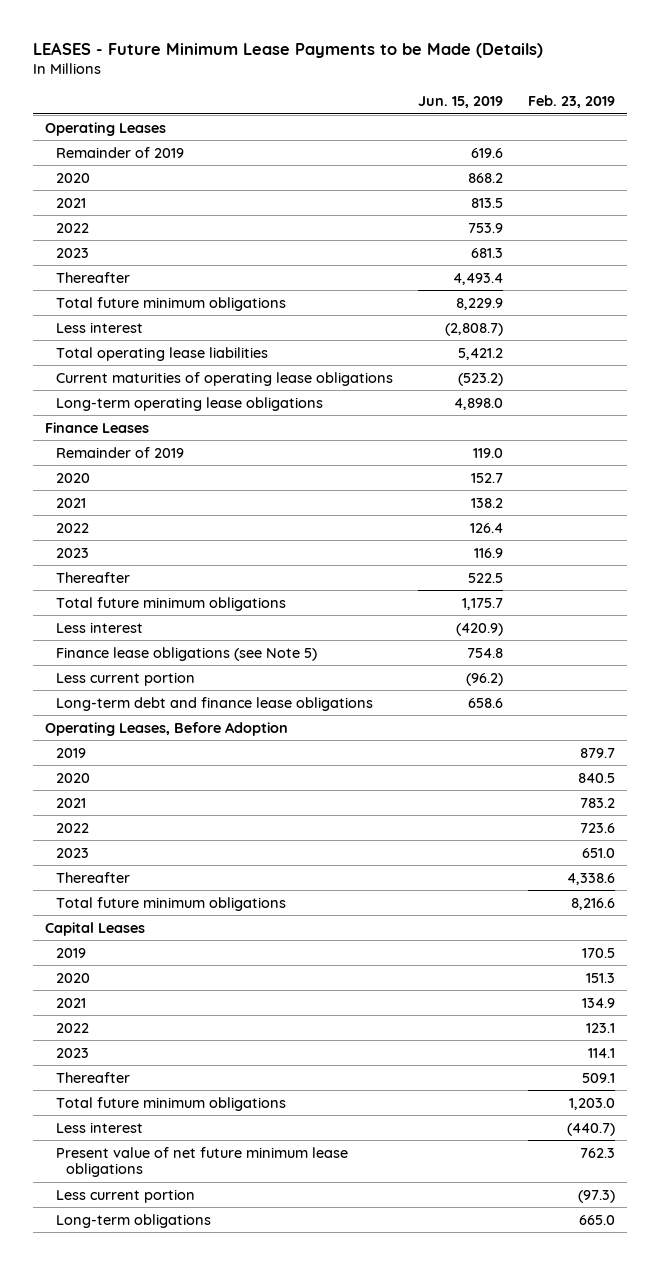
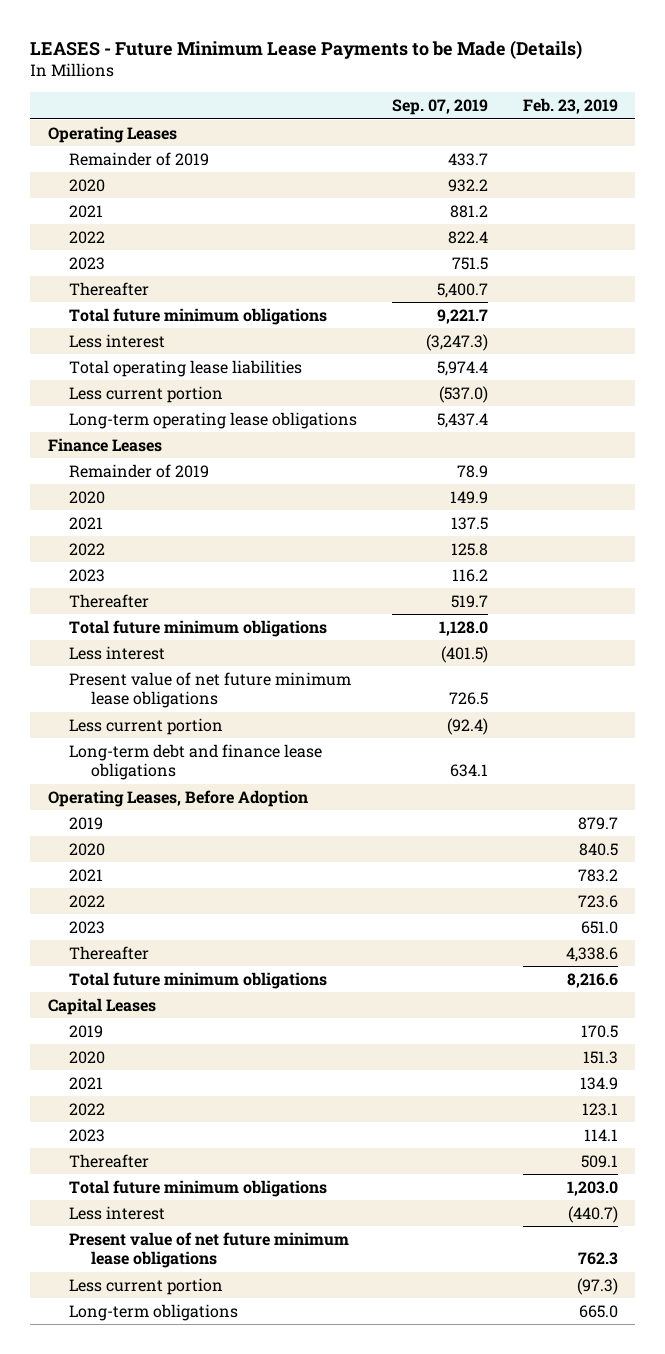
[417,96,503,109] Jun. 15, 2019 -> none
none -> [391,99,488,116] Sep. 07, 2019
[55,371,393,386] Current maturities of operating lease obligations -> [69,385,224,403] Less current portion
[55,646,317,661] Finance lease obligations (see Note 5) -> [69,671,352,709] Present value of net future minimum lease obligations

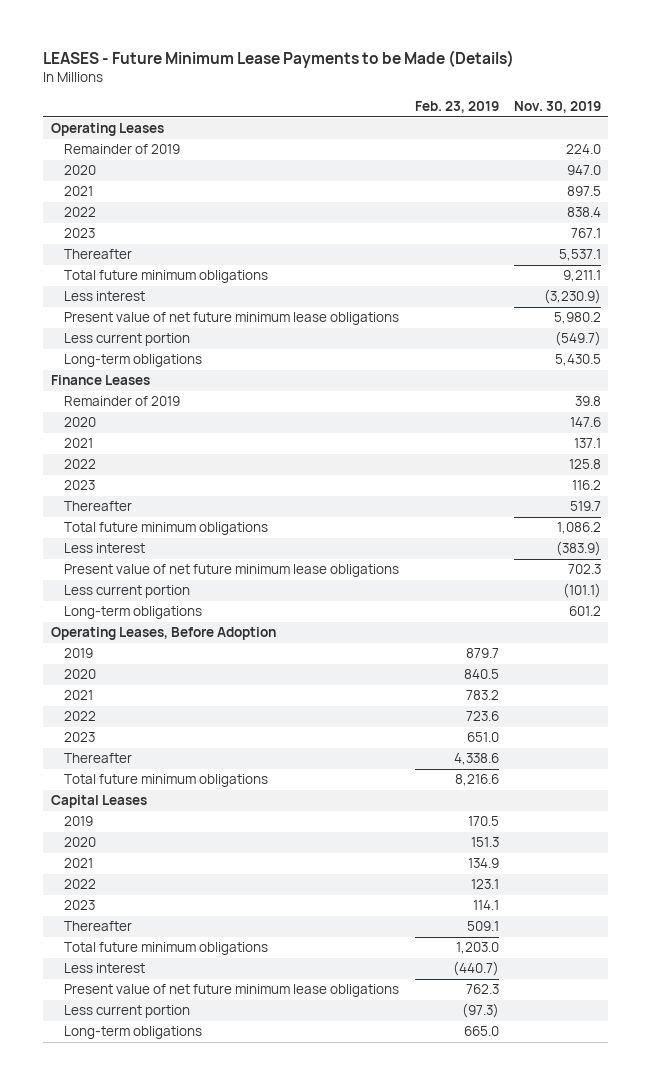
[391,99,488,116] Sep. 07, 2019 -> none
none -> [513,101,601,114] Nov. 30, 2019
[69,359,303,377] Total operating lease liabilities -> [64,312,400,326] Present value of net future minimum lease obligations
[69,411,358,429] Long-term operating lease obligations -> [64,354,203,368] Long-term obligations
[69,743,323,781] Long-term debt and finance lease obligations -> [64,606,203,620] Long-term obligations

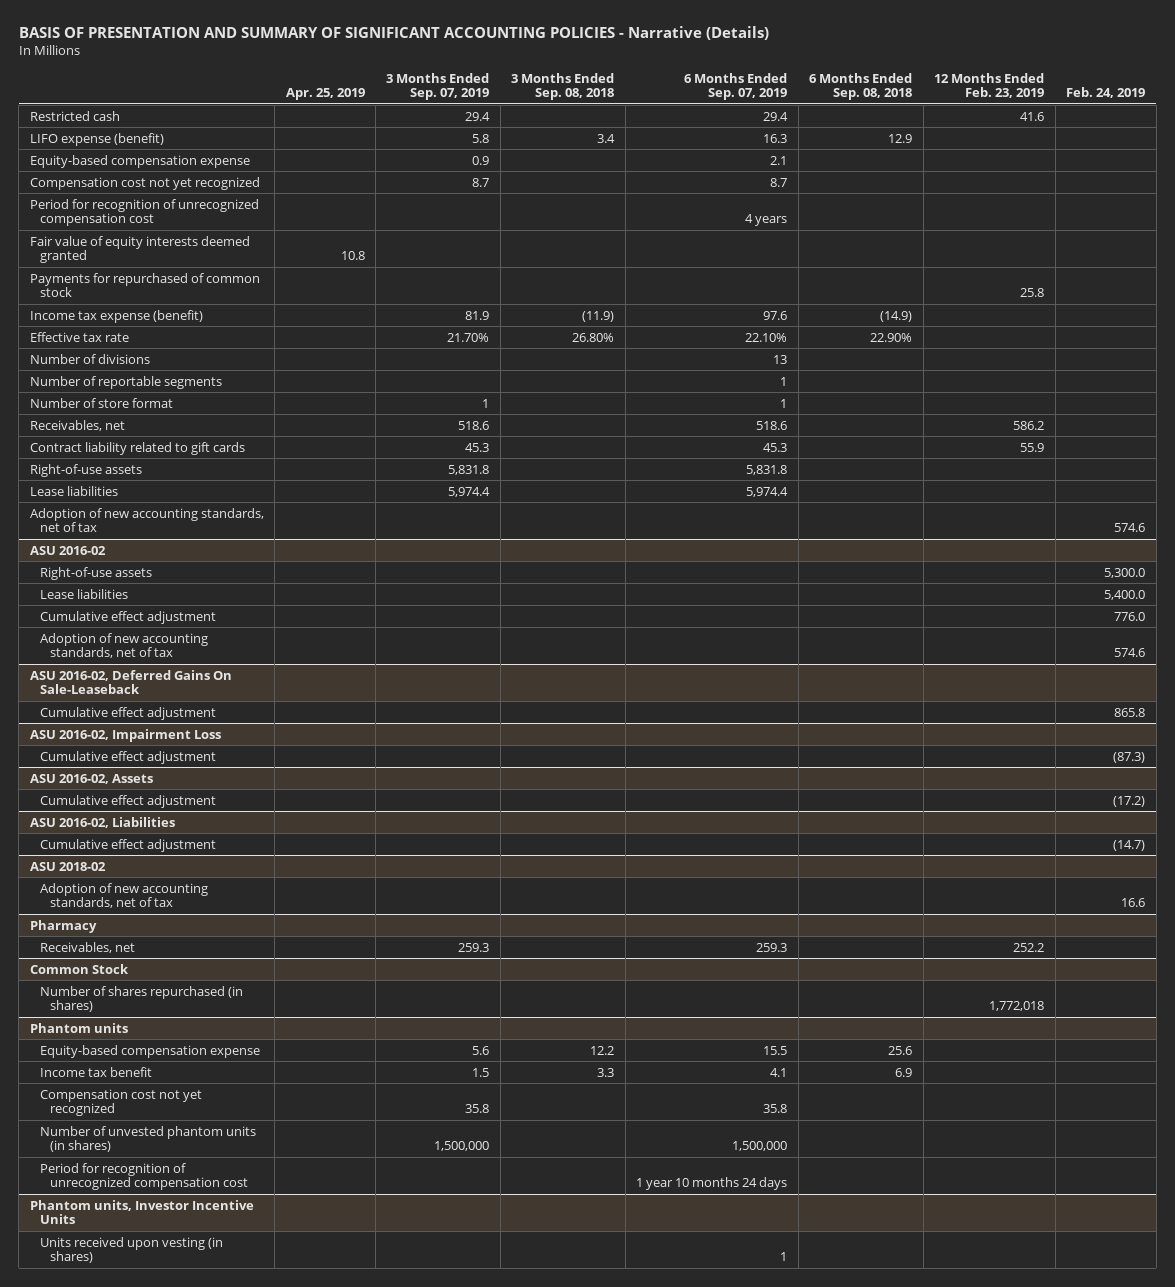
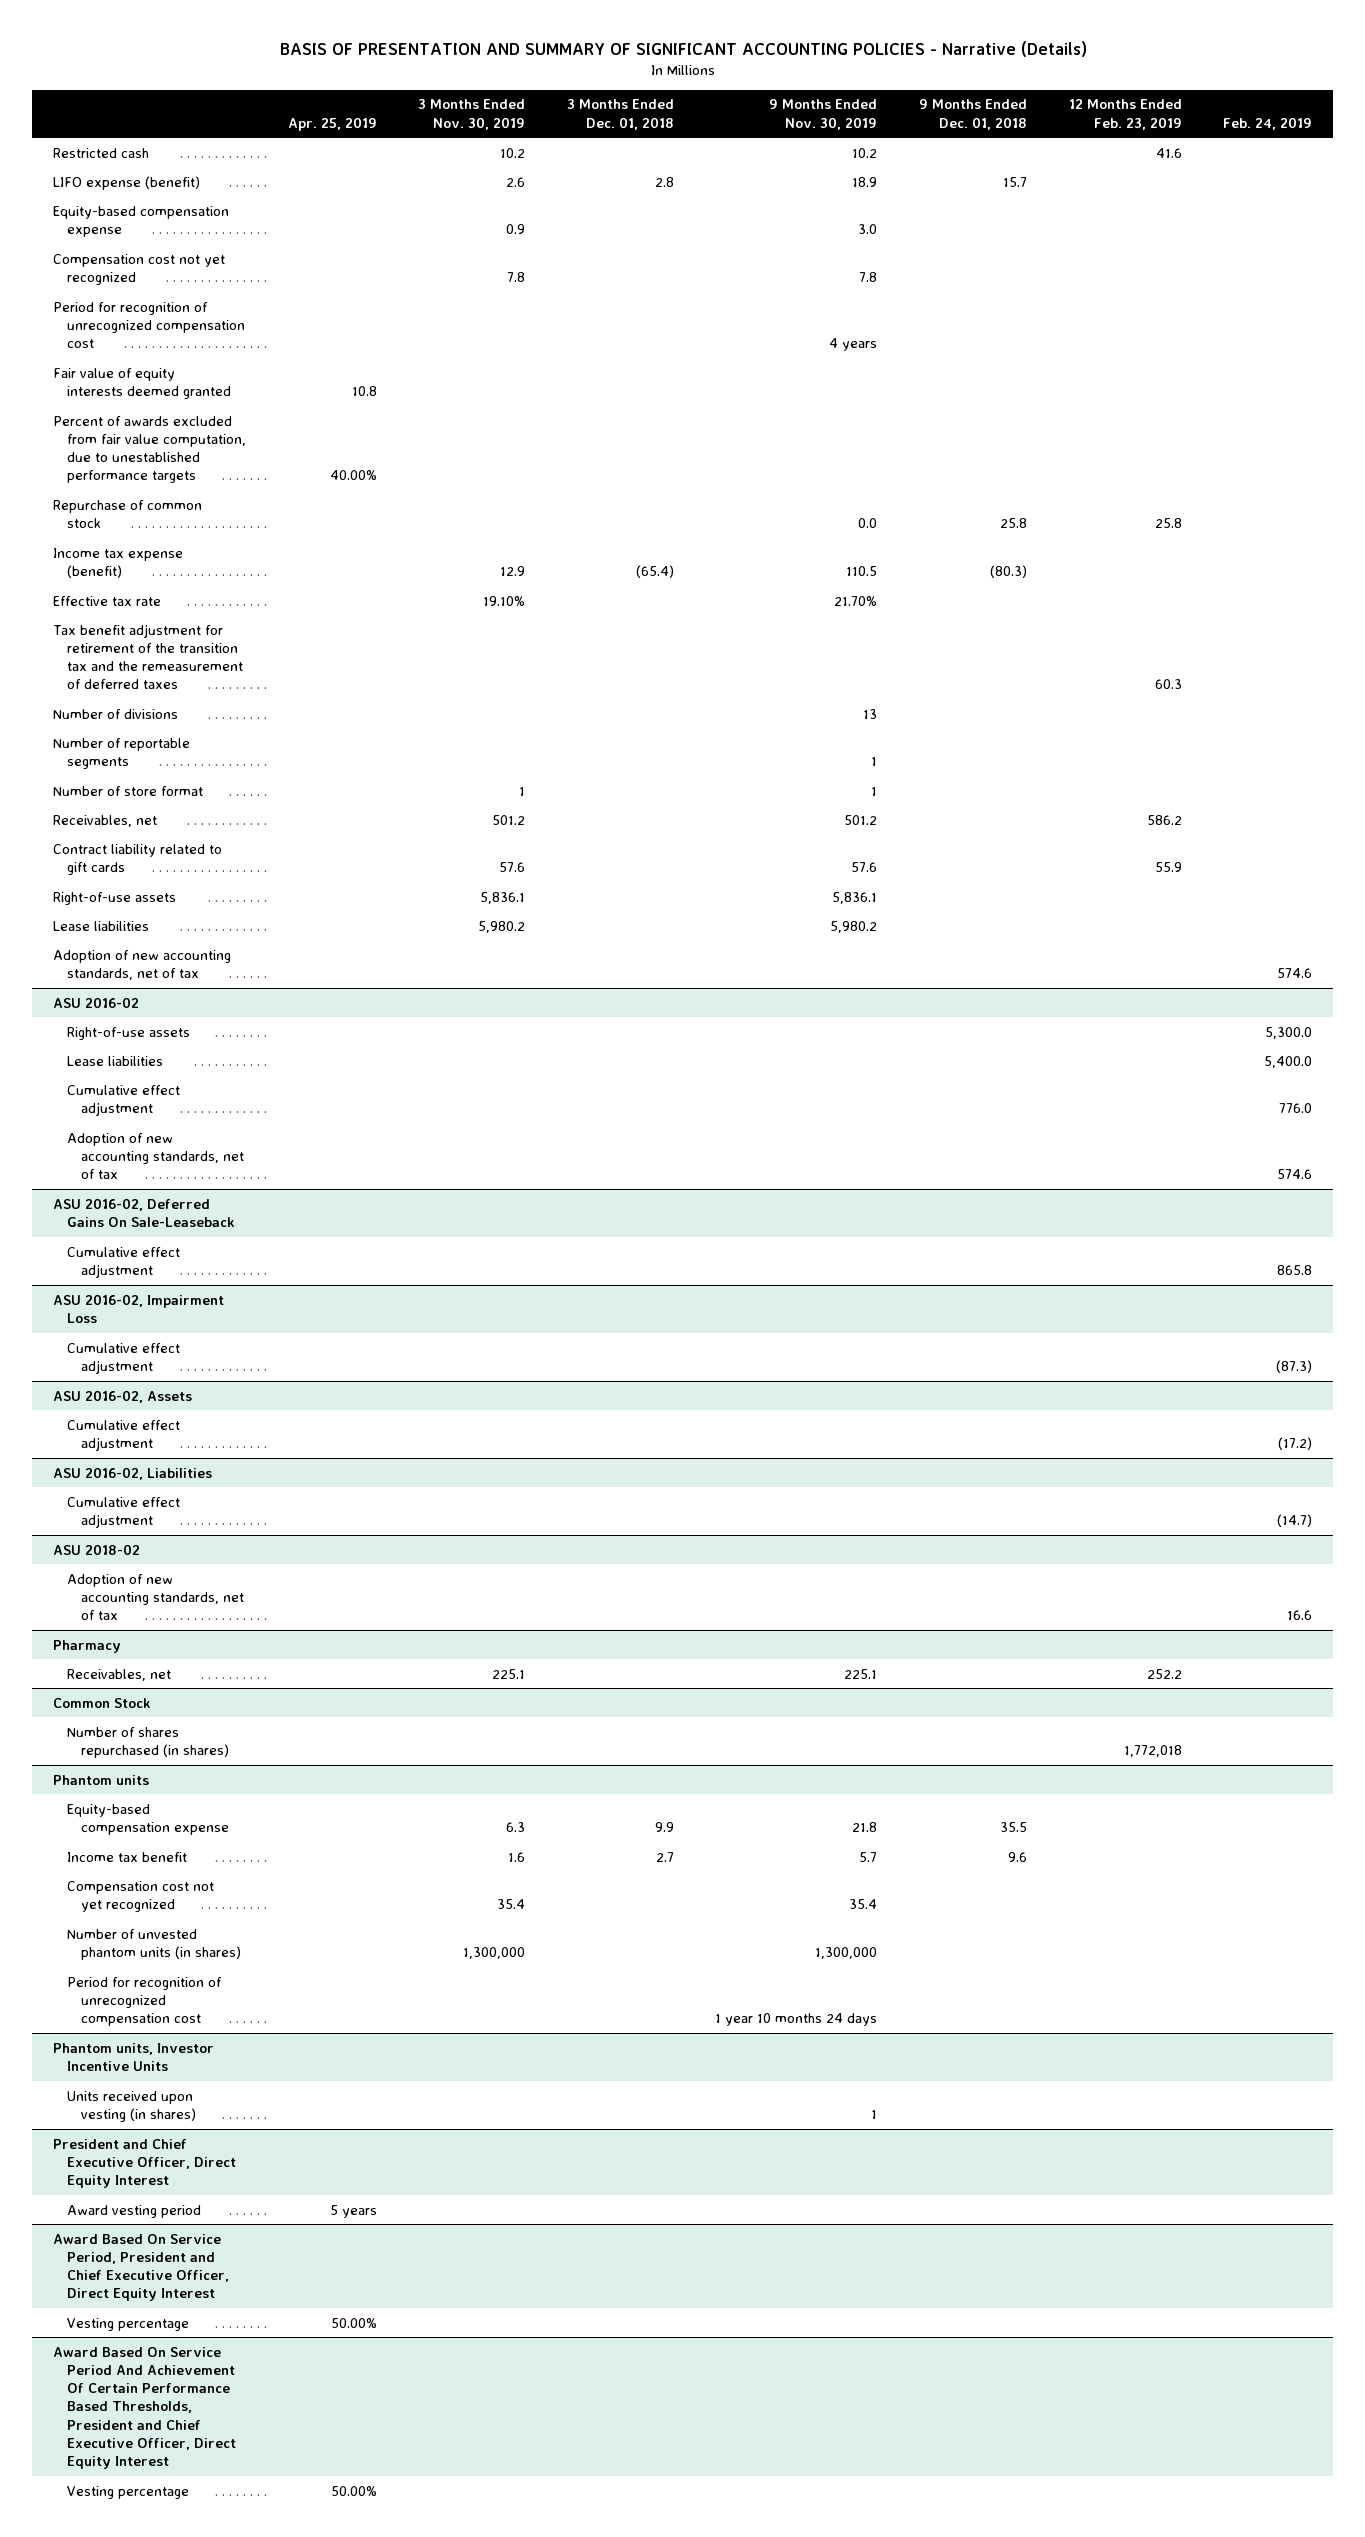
[386,72,490,101] 3 Months Ended Sep. 07, 2019 -> none
[511,72,615,101] 3 Months Ended Sep. 08, 2018 -> none
[684,72,788,101] 6 Months Ended Sep. 07, 2019 -> none
[809,72,913,101] 6 Months Ended Sep. 08, 2018 -> none
none -> [418,99,526,130] 3 Months Ended Nov. 30, 2019
none -> [566,99,674,130] 3 Months Ended Dec. 01, 2018
none -> [769,99,878,130] 9 Months Ended Nov. 30, 2019
none -> [918,99,1027,130] 9 Months Ended Dec. 01, 2018
none -> [53,415,247,484] Percent of awards excluded from fair value computation, due to unestablished performance targets
[29,272,260,297] Payments for repurchased of common stock -> [53,499,203,528] Repurchase of common stock
none -> [53,623,244,690] Tax benefit adjustment for retirement of the transition tax and the remeasurement of deferred taxes
none -> [53,2138,237,2189] President and Chief Executive Officer, Direct Equity Interest
none -> [67,2204,202,2218] Award vesting period
none -> [53,2233,230,2302] Award Based On Service Period, President and Chief Executive Officer, Direct Equity Interest
none -> [67,2317,190,2331] Vesting percentage
none -> [53,2346,237,2470] Award Based On Service Period And Achievement Of Certain Performance Based Thresholds, President and Chief Executive Officer, Direct Equity Interest
none -> [67,2485,190,2499] Vesting percentage

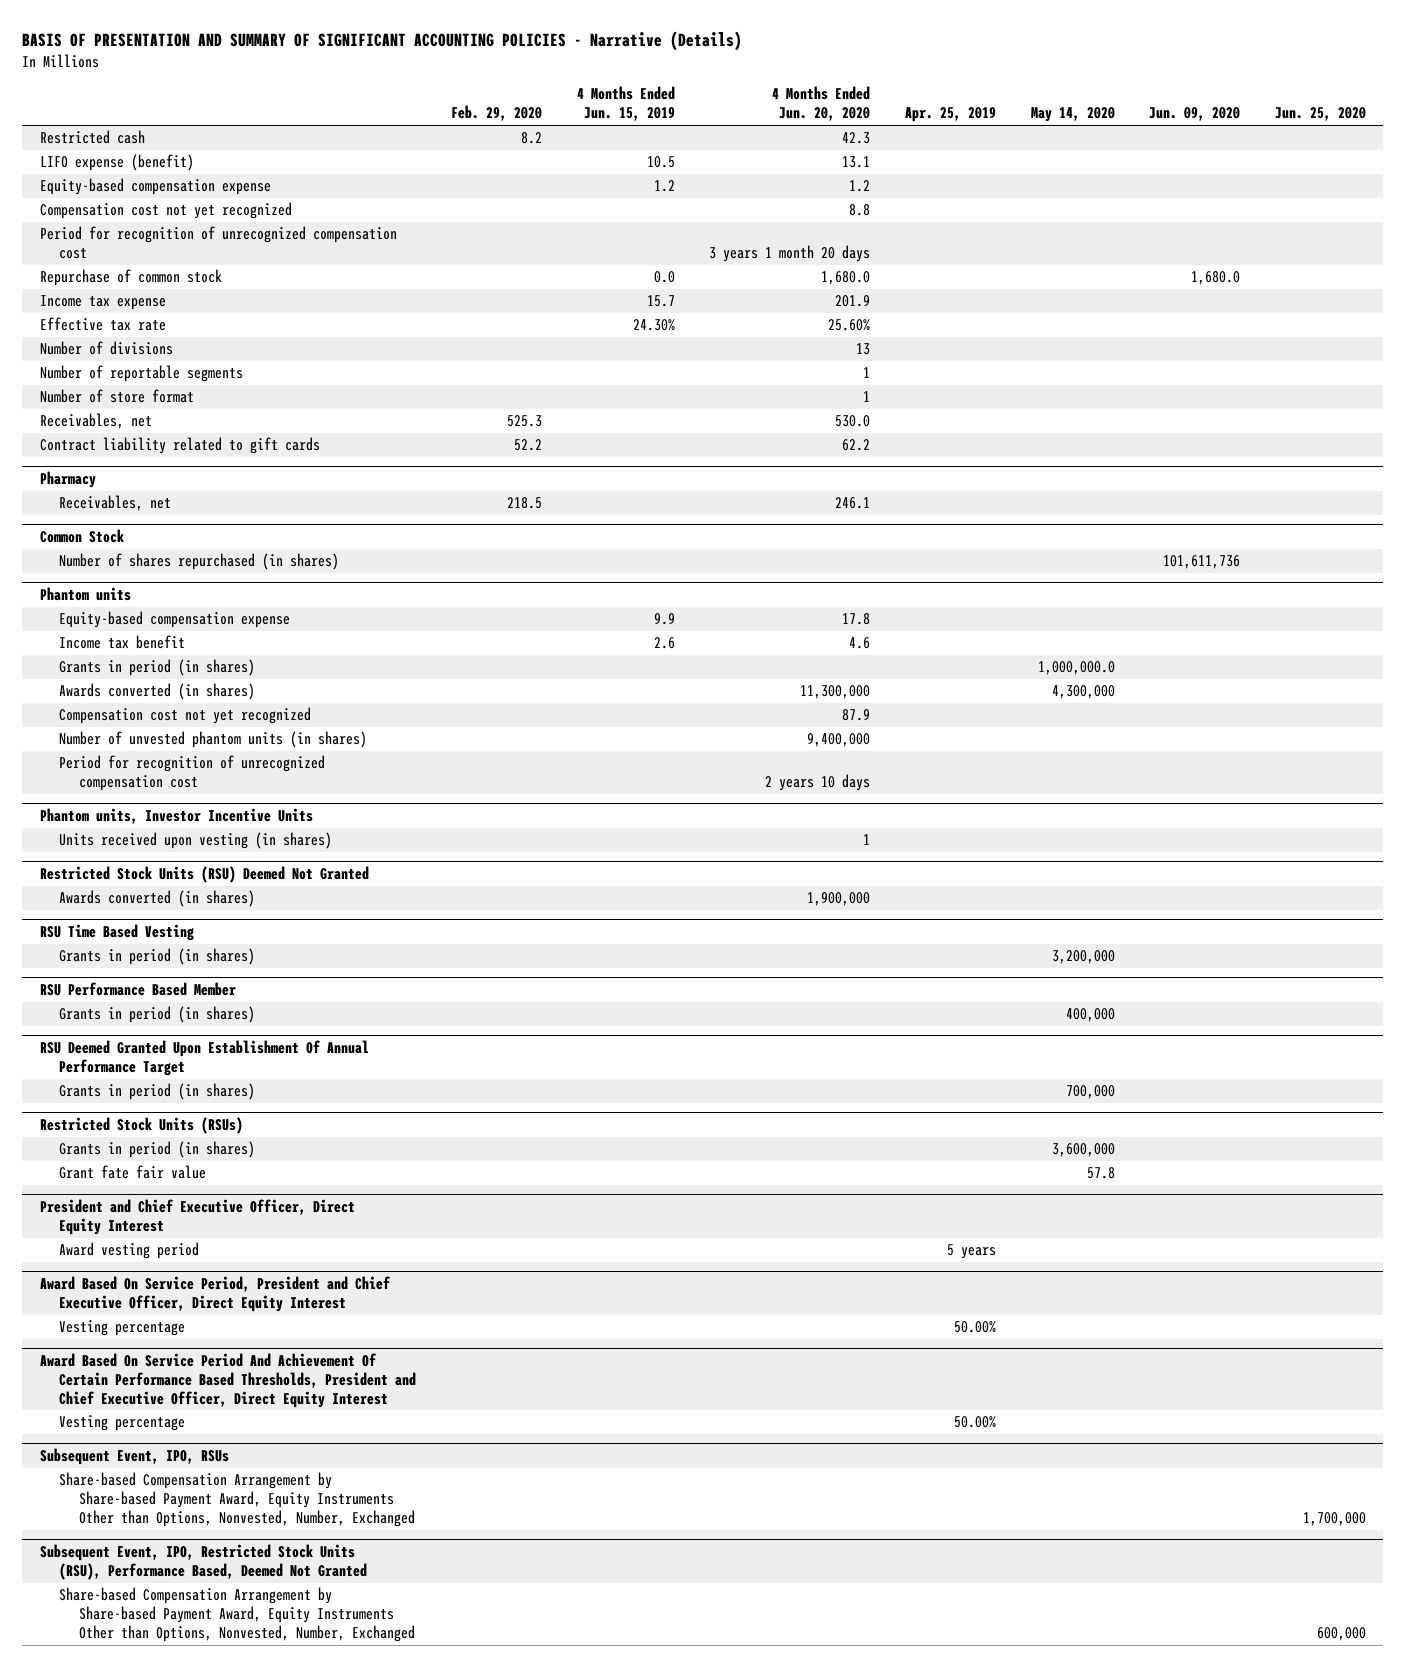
[418,99,526,130] 3 Months Ended Nov. 30, 2019 -> none
[566,99,674,130] 3 Months Ended Dec. 01, 2018 -> none
[769,99,878,130] 9 Months Ended Nov. 30, 2019 -> none
[918,99,1027,130] 9 Months Ended Dec. 01, 2018 -> none
[1068,99,1182,130] 12 Months Ended Feb. 23, 2019 -> none
[1223,116,1313,130] Feb. 24, 2019 -> none
none -> [450,105,542,122] Feb. 29, 2020
none -> [576,86,675,122] 4 Months Ended Jun. 15, 2019
none -> [772,86,871,122] 4 Months Ended Jun. 20, 2020
none -> [1030,107,1115,123] May 14, 2020
none -> [1149,107,1241,122] Jun. 09, 2020
none -> [1274,107,1366,122] Jun. 25, 2020
[53,367,232,399] Fair value of equity interests deemed granted -> none
[53,415,247,484] Percent of awards excluded from fair value computation, due to unestablished performance targets -> none
[53,547,184,578] Income tax expense (benefit) -> [39,295,166,311] Income tax expense
[53,623,244,690] Tax benefit adjustment for retirement of the transition tax and the remeasurement of deferred taxes -> none
[53,891,177,905] Right-of-use assets -> none
[53,920,150,931] Lease liabilities -> none
[53,949,232,980] Adoption of new accounting standards, net of tax -> none
[53,996,140,1008] ASU 2016-02 -> none
[67,1026,191,1040] Right-of-use assets -> none
[67,1055,164,1066] Lease liabilities -> none
[67,1084,181,1116] Cumulative effect adjustment -> none
[67,1132,245,1180] Adoption of new accounting standards, net of tax -> none
[53,1197,236,1227] ASU 2016-02, Deferred Gains On Sale-Leaseback -> none
[67,1246,181,1278] Cumulative effect adjustment -> none
[53,1293,225,1323] ASU 2016-02, Impairment Loss -> none
[67,1342,181,1374] Cumulative effect adjustment -> none
[53,1389,193,1403] ASU 2016-02, Assets -> none
[67,1419,181,1451] Cumulative effect adjustment -> none
[53,1466,213,1480] ASU 2016-02, Liabilities -> none
[67,1496,181,1528] Cumulative effect adjustment -> none
[53,1543,141,1555] ASU 2018-02 -> none
[67,1573,245,1621] Adoption of new accounting standards, net of tax -> none
none -> [59,659,256,677] Grants in period (in shares)
none -> [59,683,256,701] Awards converted (in shares)
none -> [39,865,369,883] Restricted Stock Units (RSU) Deemed Not Granted
none -> [59,890,256,908] Awards converted (in shares)
none -> [39,923,194,941] RSU Time Based Vesting
none -> [59,948,256,966] Grants in period (in shares)
none -> [39,981,236,996] RSU Performance Based Member
none -> [59,1006,256,1024] Grants in period (in shares)
none -> [39,1039,369,1076] RSU Deemed Granted Upon Establishment Of Annual Performance Target
none -> [59,1083,256,1101] Grants in period (in shares)
none -> [39,1116,243,1134] Restricted Stock Units (RSUs)
none -> [59,1141,256,1159] Grants in period (in shares)
none -> [59,1165,207,1180] Grant fate fair value
none -> [39,1447,229,1465] Subsequent Event, IPO, RSUs
none -> [59,1472,415,1528] Share-based Compensation Arrangement by Share-based Payment Award, Equity Instruments Other than Options, Nonvested, Number, Exchanged
none -> [39,1543,368,1580] Subsequent Event, IPO, Restricted Stock Units (RSU), Performance Based, Deemed Not Granted
none -> [59,1587,415,1643] Share-based Compensation Arrangement by Share-based Payment Award, Equity Instruments Other than Options, Nonvested, Number, Exchanged

